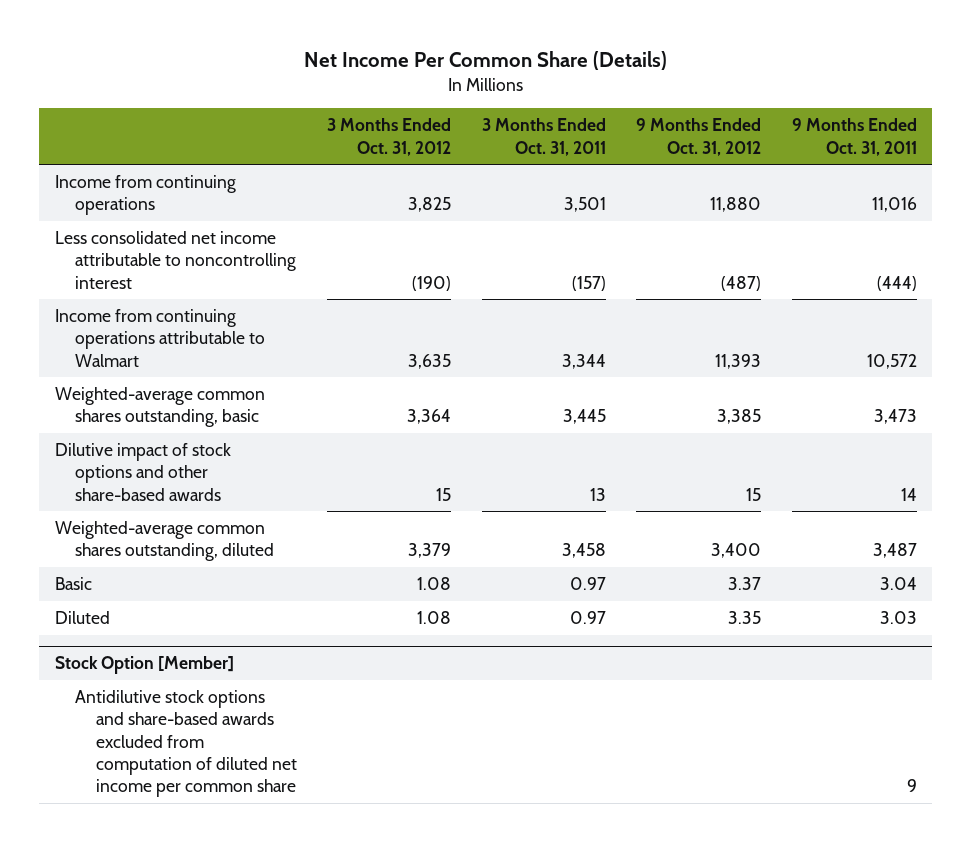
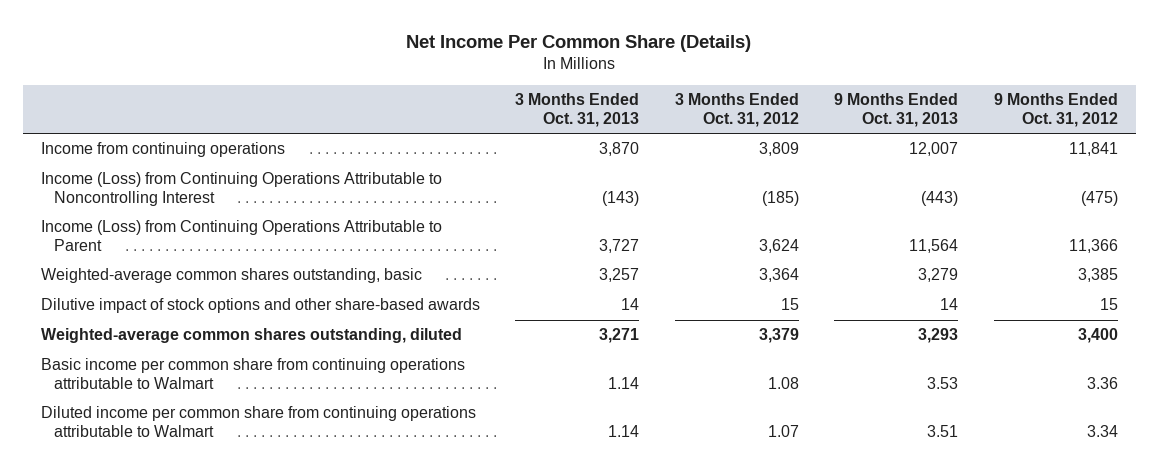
[481,118,606,156] 3 Months Ended Oct. 31, 2011 -> none
[791,118,917,156] 9 Months Ended Oct. 31, 2011 -> none
none -> [515,93,640,127] 3 Months Ended Oct. 31, 2013
none -> [834,93,959,127] 9 Months Ended Oct. 31, 2013
[54,231,297,289] Less consolidated net income attributable to noncontrolling interest -> none
[408,197,452,213] 3,825 -> [758,142,799,157] 3,809
[710,197,762,213] 11,880 -> [1068,142,1118,157] 11,841
none -> [40,172,442,206] Income (Loss) from Continuing Operations Attributable to Noncontrolling Interest
[54,309,266,367] Income from continuing operations attributable to Walmart -> [40,220,442,251] Income (Loss) from Continuing Operations Attributable to Parent
[408,353,452,369] 3,635 -> [758,238,799,253] 3,624
[715,353,762,369] 11,393 -> [1068,238,1118,253] 11,366
[54,577,92,591] Basic -> none
[54,611,110,625] Diluted -> none
[54,656,234,675] Stock Option [Member] -> none
[75,690,297,798] Antidilutive stock options and share-based awards excluded from computation of diluted net income per common share -> none
none -> [40,358,465,389] Basic income per common share from continuing operations attributable to Walmart
none -> [40,406,476,437] Diluted income per common share from continuing operations attributable to Walmart

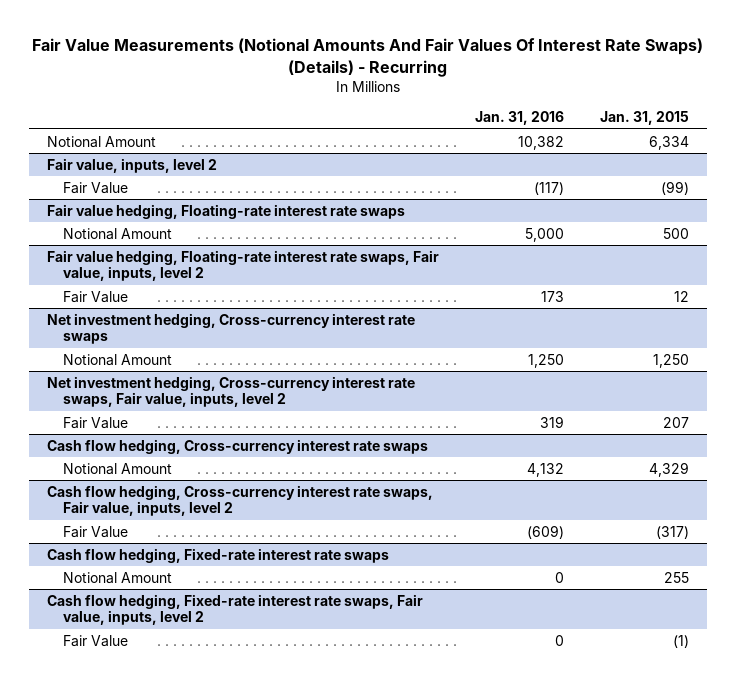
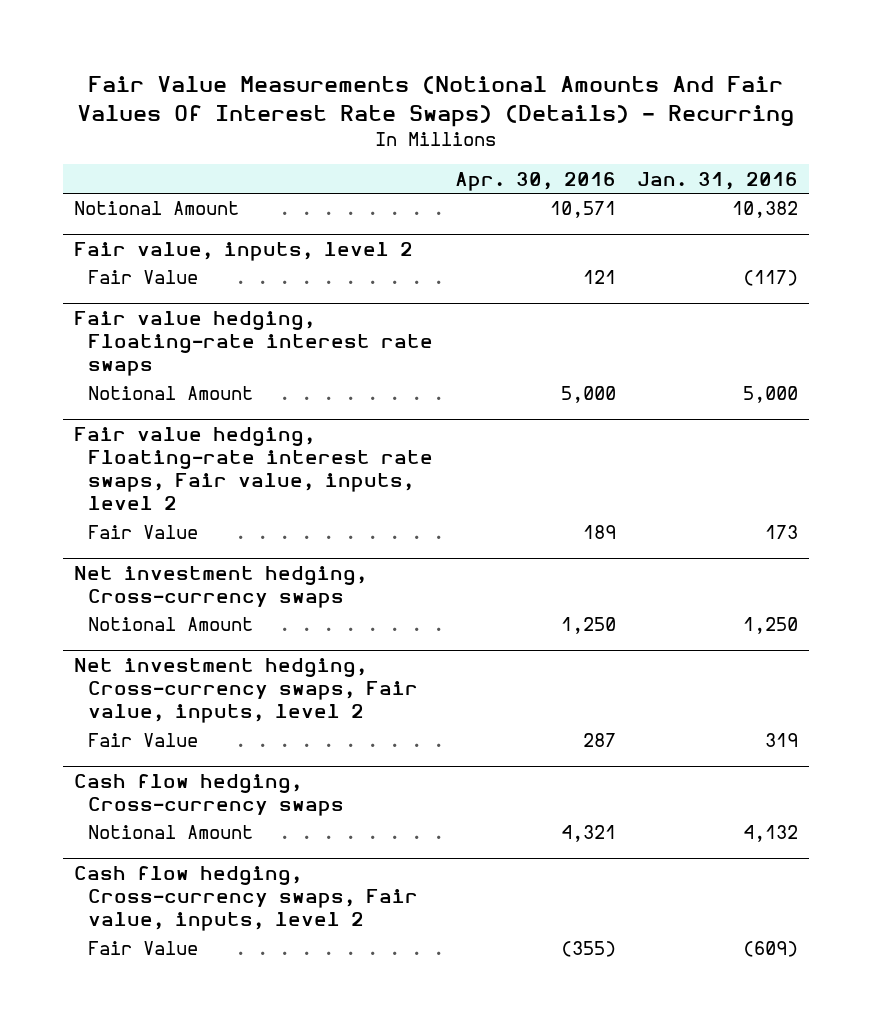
[600,111,690,126] Jan. 31, 2015 -> none
none -> [454,171,616,191] Apr. 30, 2016
[46,312,415,345] Net investment hedging, Cross-currency interest rate swaps -> [74,565,368,609] Net investment hedging, Cross-currency swaps
[46,375,415,408] Net investment hedging, Cross-currency interest rate swaps, Fair value, inputs, level 2 -> [74,657,418,724] Net investment hedging, Cross-currency swaps, Fair value, inputs, level 2
[46,438,428,454] Cash flow hedging, Cross-currency interest rate swaps -> [74,773,344,817] Cash flow hedging, Cross-currency swaps
[46,484,433,517] Cash flow hedging, Cross-currency interest rate swaps, Fair value, inputs, level 2 -> [74,865,418,932] Cash flow hedging, Cross-currency swaps, Fair value, inputs, level 2
[46,547,389,563] Cash flow hedging, Fixed-rate interest rate swaps -> none
[63,571,173,584] Notional Amount -> none
[46,593,423,626] Cash flow hedging, Fixed-rate interest rate swaps, Fair value, inputs, level 2 -> none
[63,634,129,647] Fair Value -> none

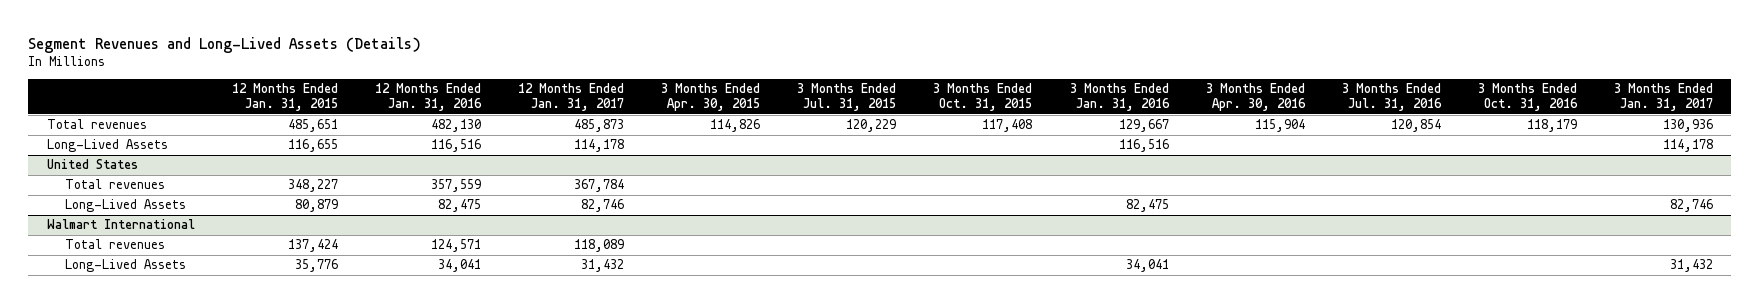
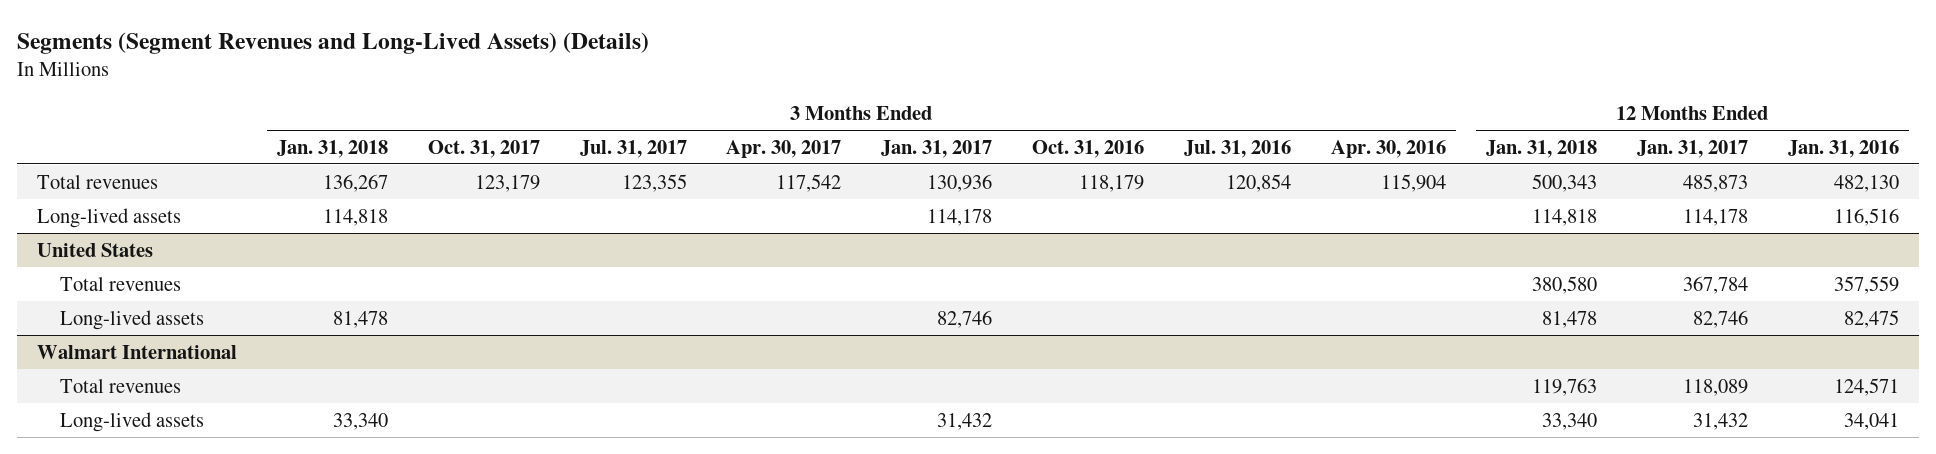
[28,36,422,53] Segment Revenues and Long-Lived Assets (Details) -> [16,31,649,54] Segments (Segment Revenues and Long-Lived Assets) (Details)
[232,83,339,112] 12 Months Ended Jan. 31, 2015 -> none
[661,83,761,112] 3 Months Ended Apr. 30, 2015 -> none
[797,83,897,112] 3 Months Ended Jul. 31, 2015 -> none
[933,83,1033,112] 3 Months Ended Oct. 31, 2015 -> none
[1069,83,1170,112] 3 Months Ended Jan. 31, 2016 -> none
none -> [276,139,388,158] Jan. 31, 2018
none -> [427,139,540,158] Oct. 31, 2017
none -> [579,139,687,158] Jul. 31, 2017
none -> [726,139,842,158] Apr. 30, 2017
none -> [1485,139,1597,158] Jan. 31, 2018
[47,139,169,153] Long-Lived Assets -> [36,207,181,228] Long-lived assets
[64,199,186,213] Long-Lived Assets -> [59,309,204,330] Long-lived assets
[64,259,186,273] Long-Lived Assets -> [59,411,204,432] Long-lived assets

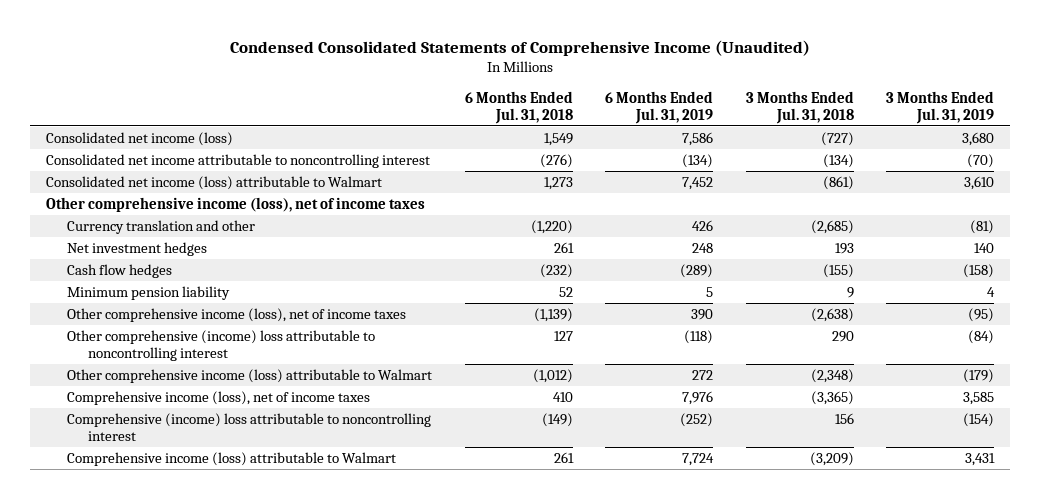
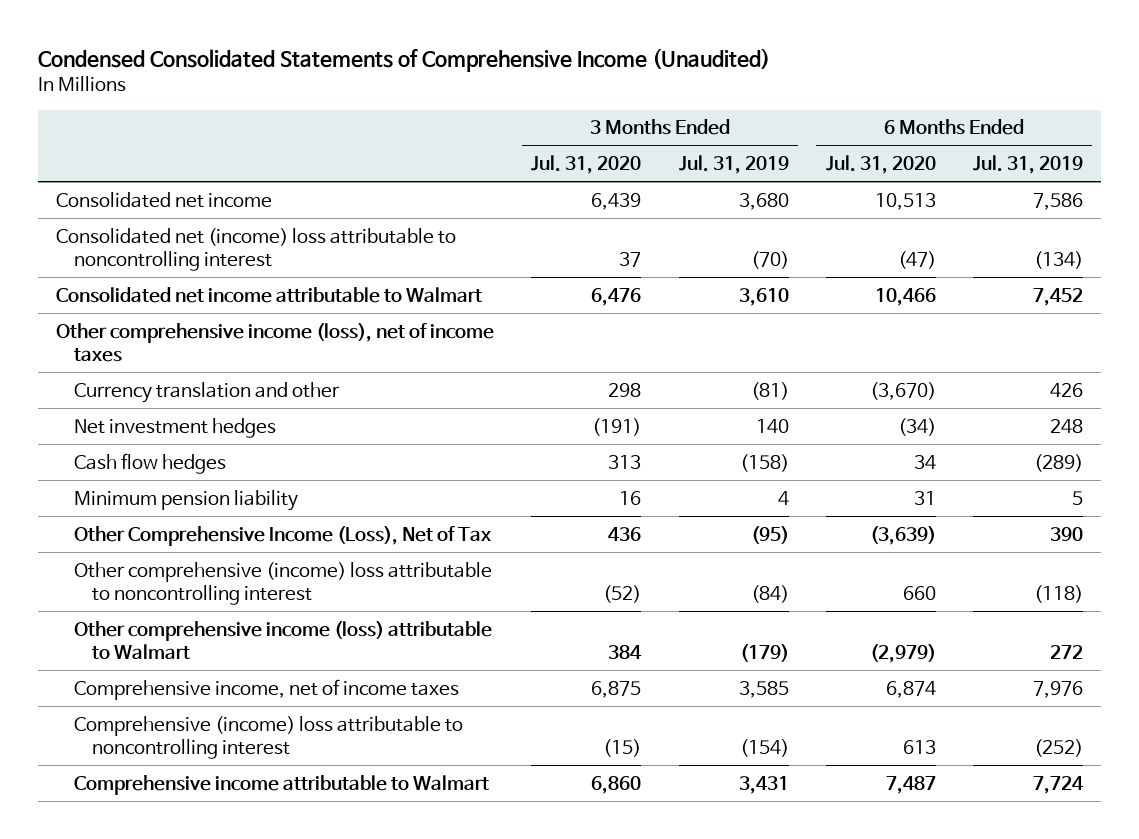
[464,90,573,124] 6 Months Ended Jul. 31, 2018 -> none
[745,90,854,124] 3 Months Ended Jul. 31, 2018 -> none
none -> [531,154,642,174] Jul. 31, 2020
none -> [825,154,936,174] Jul. 31, 2020
[46,131,234,146] Consolidated net income (loss) -> [56,191,273,208] Consolidated net income
[46,153,431,168] Consolidated net income attributable to noncontrolling interest -> [56,227,457,271] Consolidated net (income) loss attributable to noncontrolling interest
[46,175,383,190] Consolidated net income (loss) attributable to Walmart -> [56,286,483,303] Consolidated net income attributable to Walmart
[67,307,407,322] Other comprehensive income (loss), net of income taxes -> [74,525,492,546] Other Comprehensive Income (Loss), Net of Tax
[67,390,371,405] Comprehensive income (loss), net of income taxes -> [74,678,460,700] Comprehensive income, net of income taxes
[67,451,397,466] Comprehensive income (loss) attributable to Walmart -> [74,774,490,795] Comprehensive income attributable to Walmart

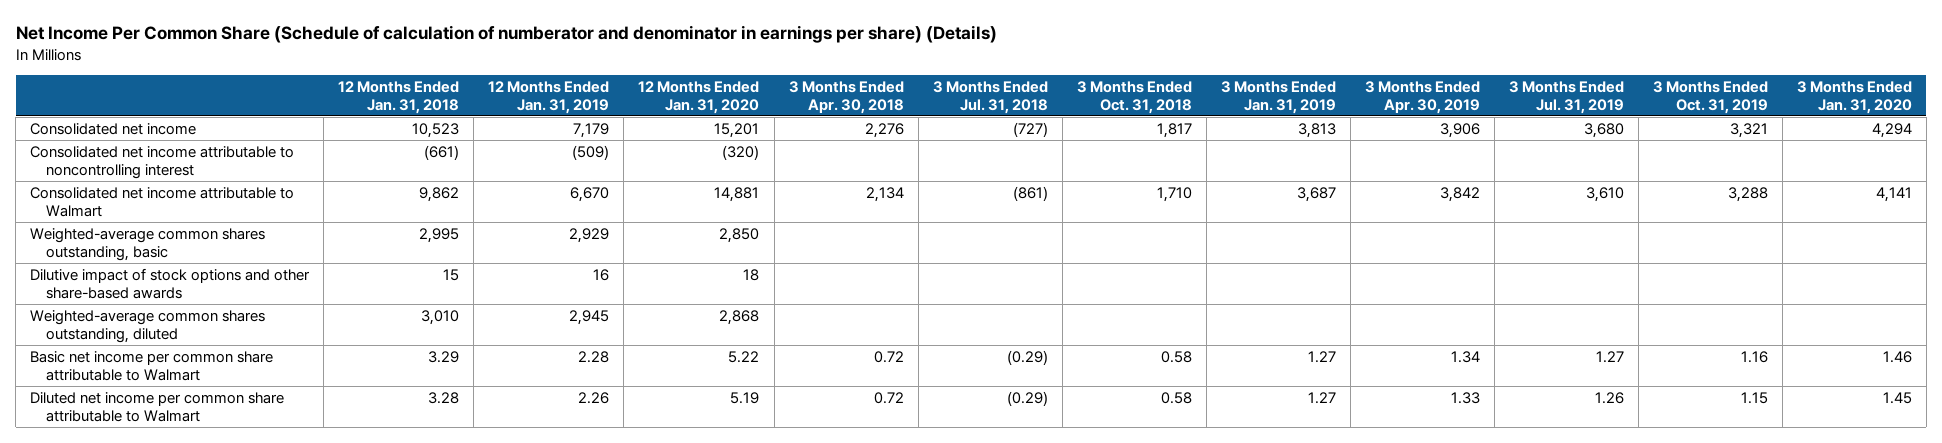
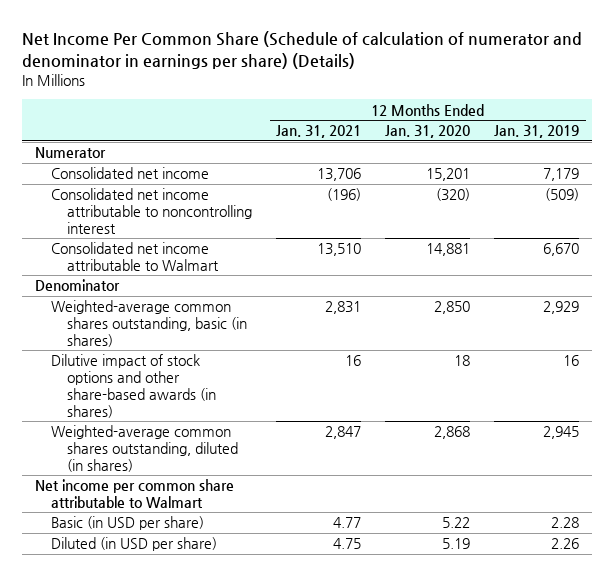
[15,25,997,44] Net Income Per Common Share (Schedule of calculation of numberator and denominator in earnings per share) (Details) -> [22,31,583,70] Net Income Per Common Share (Schedule of calculation of numerator and denominator in earnings per share) (Details)
[338,80,460,114] 12 Months Ended Jan. 31, 2018 -> none
[788,80,904,114] 3 Months Ended Apr. 30, 2018 -> none
[932,80,1048,114] 3 Months Ended Jul. 31, 2018 -> none
[1076,80,1192,114] 3 Months Ended Oct. 31, 2018 -> none
[1220,80,1336,114] 3 Months Ended Jan. 31, 2019 -> none
[1364,80,1480,114] 3 Months Ended Apr. 30, 2019 -> none
[1508,80,1624,114] 3 Months Ended Jul. 31, 2019 -> none
[1652,80,1768,114] 3 Months Ended Oct. 31, 2019 -> none
[1796,80,1912,114] 3 Months Ended Jan. 31, 2020 -> none
none -> [275,125,361,139] Jan. 31, 2021
none -> [34,147,106,159] Numerator
none -> [34,279,120,292] Denominator
[30,227,266,262] Weighted-average common shares outstanding, basic -> [50,300,247,347] Weighted-average common shares outstanding, basic (in shares)
[30,267,311,300] Dilutive impact of stock options and other share-based awards -> [50,354,216,418] Dilutive impact of stock options and other share-based awards (in shares)
[30,309,266,344] Weighted-average common shares outstanding, diluted -> [50,425,238,472] Weighted-average common shares outstanding, diluted (in shares)
none -> [34,479,234,509] Net income per common share attributable to Walmart
[30,350,274,382] Basic net income per common share attributable to Walmart -> [50,516,204,531] Basic (in USD per share)
[30,391,285,423] Diluted net income per common share attributable to Walmart -> [50,537,217,552] Diluted (in USD per share)

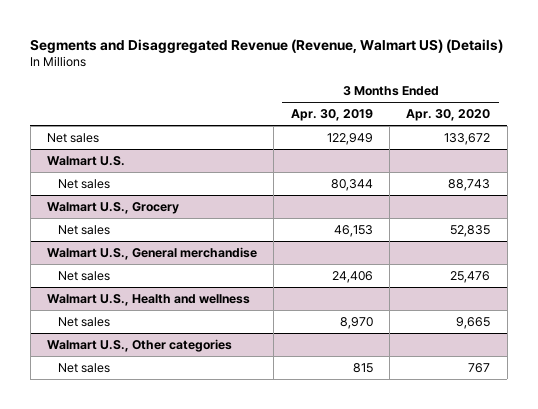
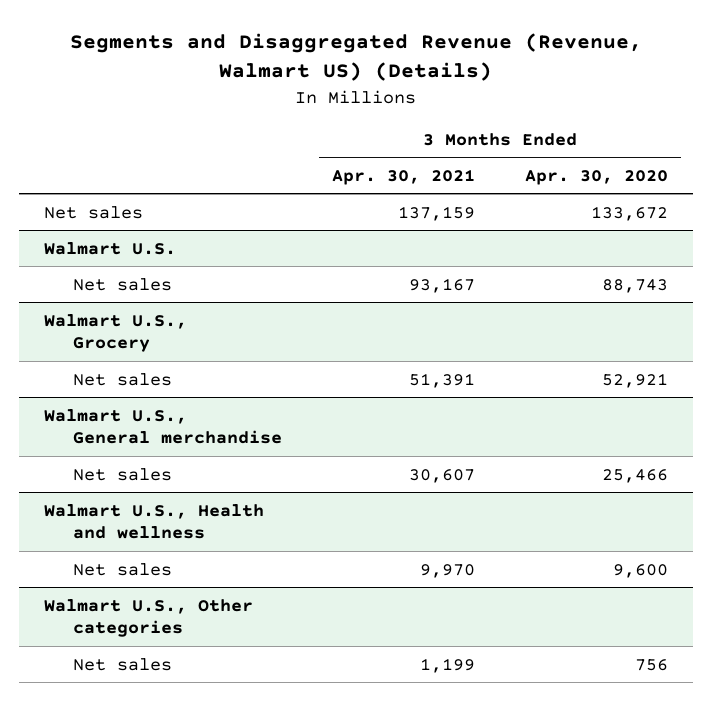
[290,109,373,122] Apr. 30, 2019 -> none
none -> [331,168,475,185] Apr. 30, 2021
[450,225,491,238] 52,835 -> [602,372,669,388] 52,921
[450,271,491,284] 25,476 -> [602,468,669,483] 25,466
[456,317,491,330] 9,665 -> [613,563,669,578] 9,600
[468,363,491,374] 767 -> [635,658,669,671] 756

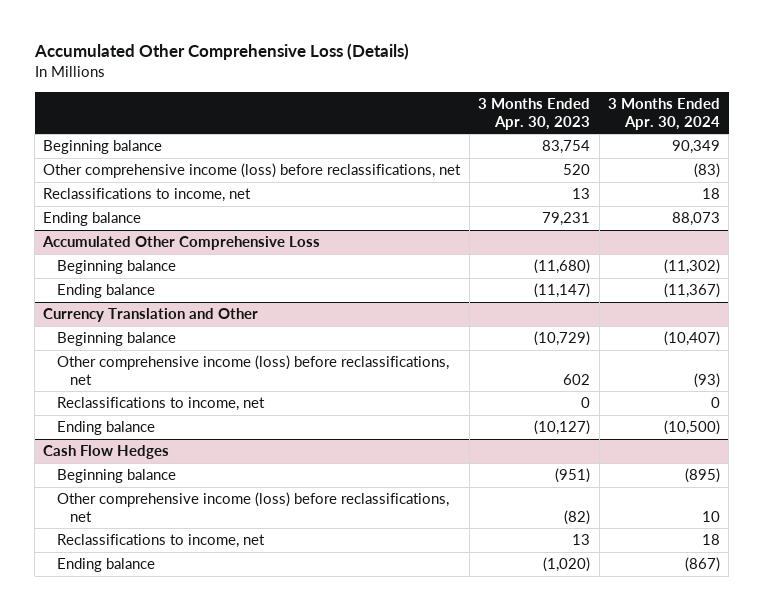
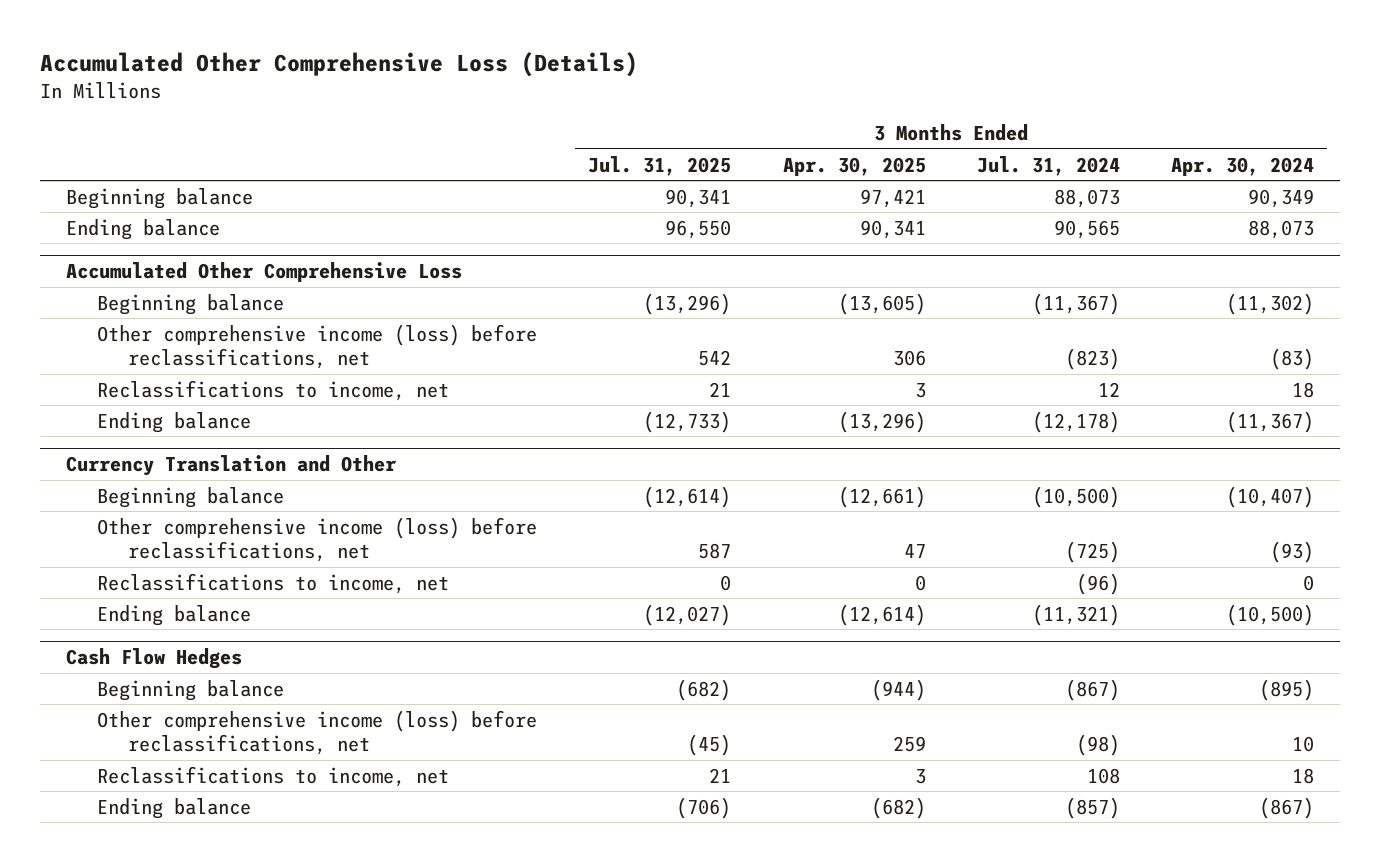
[478,98,591,130] 3 Months Ended Apr. 30, 2023 -> none
none -> [588,155,732,176] Jul. 31, 2025
none -> [782,156,926,176] Apr. 30, 2025
none -> [976,155,1120,176] Jul. 31, 2024
[43,163,462,179] Other comprehensive income (loss) before reclassifications, net -> none
[43,188,252,203] Reclassifications to income, net -> none
none -> [96,323,537,369] Other comprehensive income (loss) before reclassifications, net
none -> [96,379,449,401] Reclassifications to income, net

